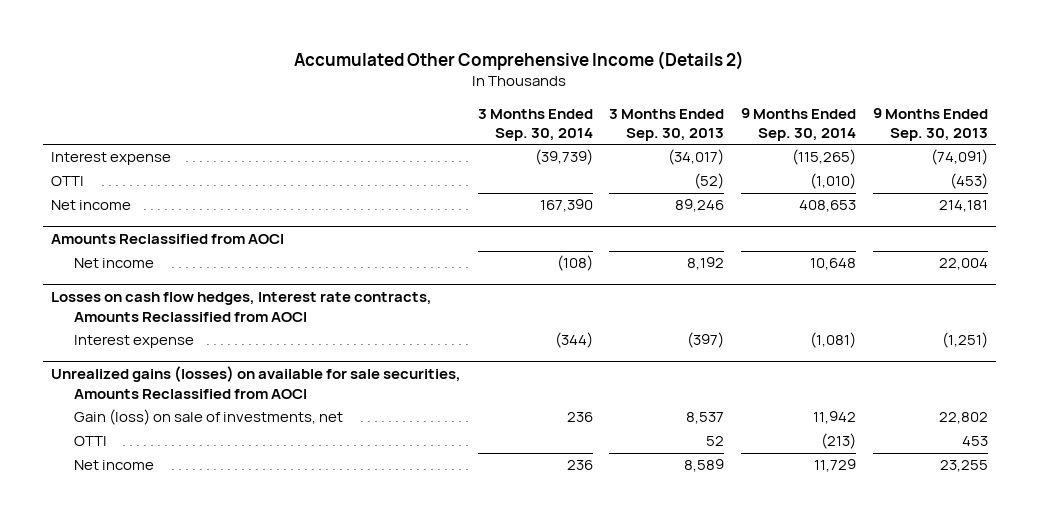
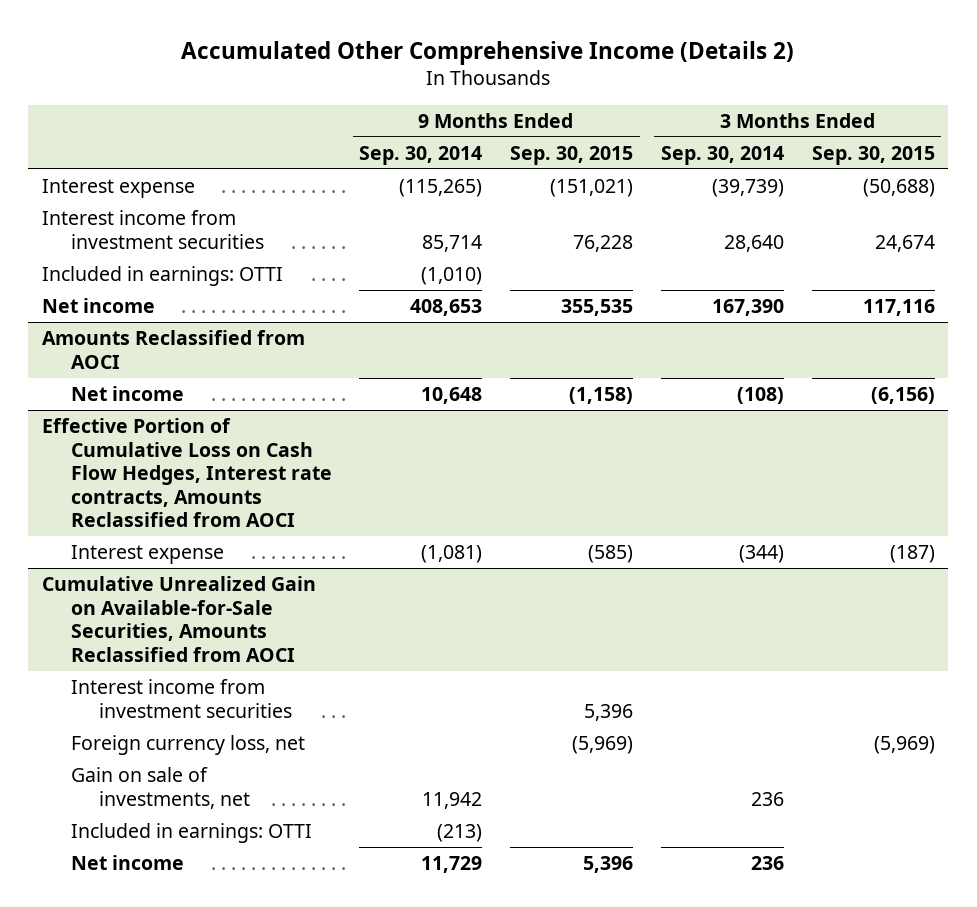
[609,108,725,142] 3 Months Ended Sep. 30, 2013 -> none
[872,107,988,142] 9 Months Ended Sep. 30, 2013 -> none
none -> [510,145,634,165] Sep. 30, 2015
none -> [811,145,935,165] Sep. 30, 2015
none -> [42,210,264,249] Interest income from investment securities
[51,176,85,187] OTTI -> [42,266,284,287] Included in earnings: OTTI
[51,292,433,322] Losses on cash flow hedges, Interest rate contracts, Amounts Reclassified from AOCI -> [42,418,332,528] Effective Portion of Cumulative Loss on Cash Flow Hedges, Interest rate contracts, Amounts Reclassified from AOCI
[51,366,462,399] Unrealized gains (losses) on available for sale securities, Amounts Reclassified from AOCI -> [42,576,317,662] Cumulative Unrealized Gain on Available-for-Sale Securities, Amounts Reclassified from AOCI
none -> [70,679,293,718] Interest income from investment securities
none -> [70,735,305,756] Foreign currency loss, net
[74,409,344,426] Gain (loss) on sale of investments, net -> [70,767,251,809] Gain on sale of investments, net
[74,436,108,447] OTTI -> [70,823,312,844] Included in earnings: OTTI

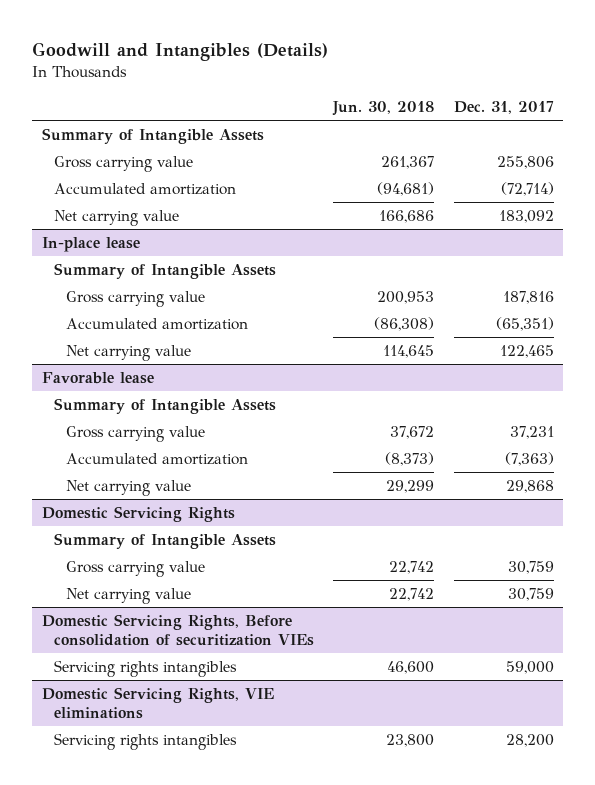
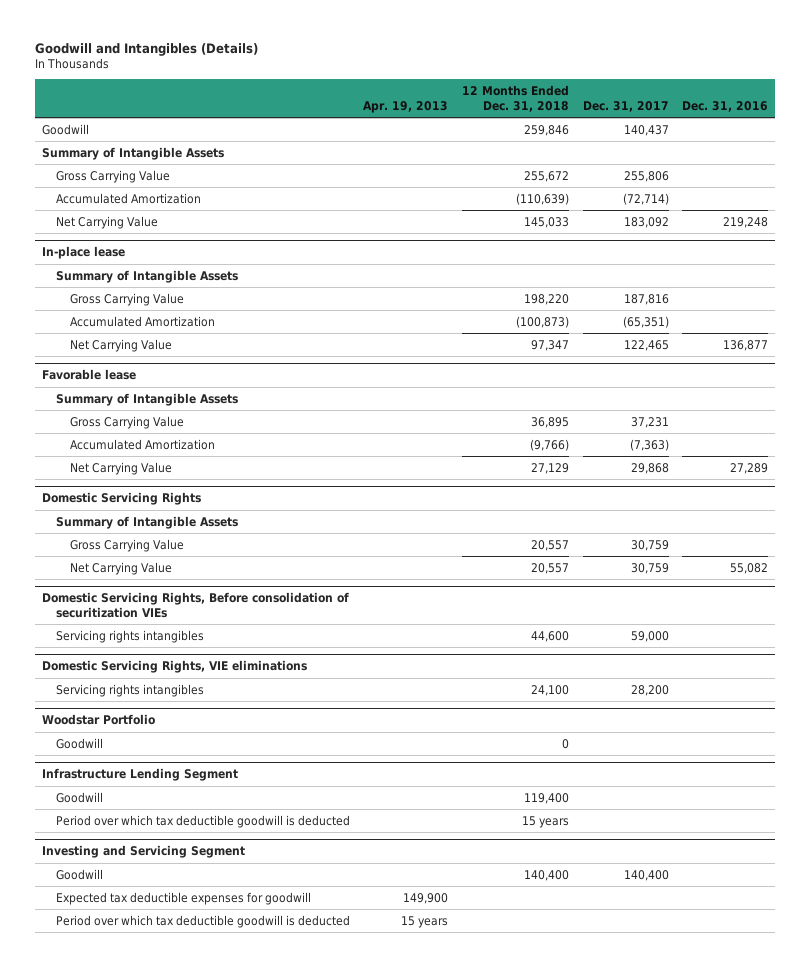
[332,100,435,116] Jun. 30, 2018 -> none
none -> [363,100,449,113] Apr. 19, 2013
none -> [461,85,569,112] 12 Months Ended Dec. 31, 2018
none -> [682,100,769,112] Dec. 31, 2016
none -> [41,123,89,135] Goodwill
[53,156,193,173] Gross carrying value -> [55,169,170,183] Gross Carrying Value
[53,183,236,196] Accumulated amortization -> [55,192,201,204] Accumulated Amortization
[53,210,179,227] Net carrying value -> [55,215,158,229] Net Carrying Value
[65,291,205,308] Gross carrying value -> [69,292,184,306] Gross Carrying Value
[65,318,248,331] Accumulated amortization -> [69,315,215,327] Accumulated Amortization
[65,345,191,362] Net carrying value -> [69,338,172,352] Net Carrying Value
[65,426,205,443] Gross carrying value -> [69,415,184,429] Gross Carrying Value
[65,453,248,466] Accumulated amortization -> [69,438,215,450] Accumulated Amortization
[65,480,191,497] Net carrying value -> [69,461,172,475] Net Carrying Value
[65,561,205,578] Gross carrying value -> [69,538,184,552] Gross Carrying Value
[65,588,191,605] Net carrying value -> [69,561,172,575] Net Carrying Value
none -> [41,714,155,726] Woodstar Portfolio
none -> [55,737,103,749] Goodwill
none -> [41,768,238,782] Infrastructure Lending Segment
none -> [55,791,103,803] Goodwill
none -> [55,814,350,828] Period over which tax deductible goodwill is deducted
none -> [41,845,245,859] Investing and Servicing Segment
none -> [55,868,103,880] Goodwill
none -> [55,891,311,905] Expected tax deductible expenses for goodwill
none -> [55,914,350,928] Period over which tax deductible goodwill is deducted

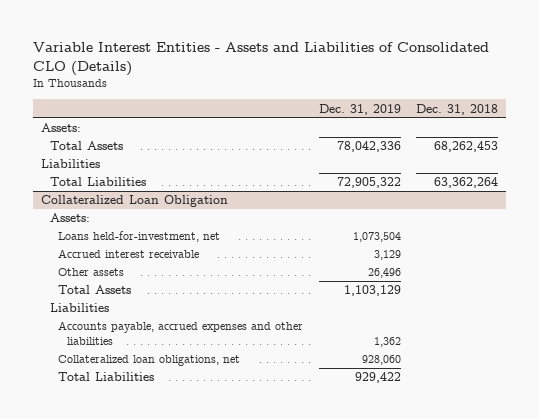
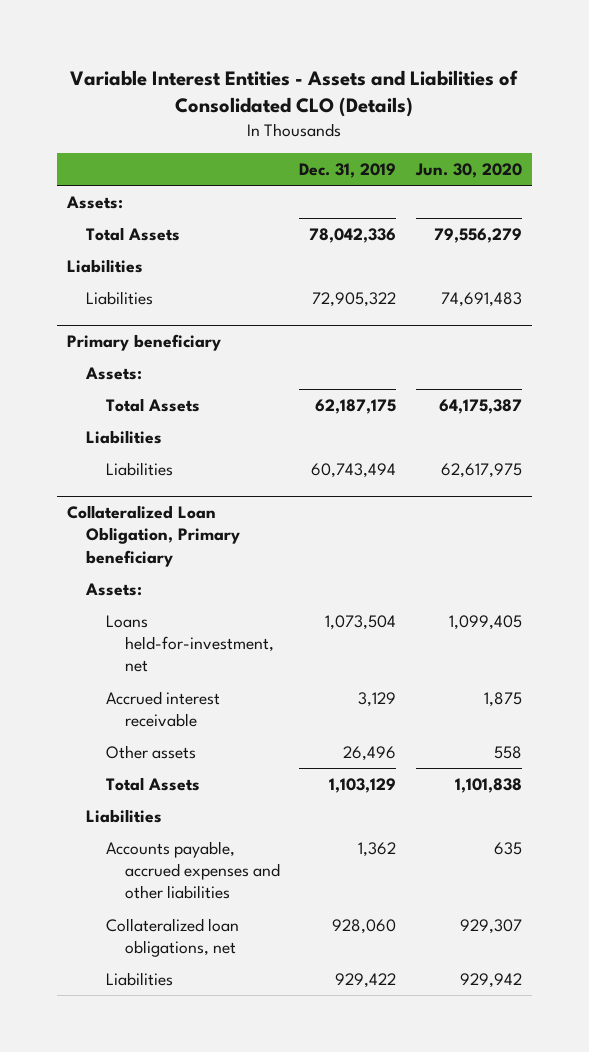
[416,103,499,115] Dec. 31, 2018 -> none
none -> [414,163,522,179] Jun. 30, 2020
[41,195,229,208] Collateralized Loan Obligation -> none
[49,177,146,187] Total Liabilities -> [86,290,154,305] Liabilities
none -> [67,333,222,351] Primary beneficiary
none -> [105,397,200,412] Total Assets
none -> [86,429,163,444] Liabilities
none -> [105,461,173,476] Liabilities
none -> [67,504,241,567] Collateralized Loan Obligation, Primary beneficiary
none -> [85,582,143,596] Assets:
[58,372,155,382] Total Liabilities -> [105,971,173,986] Liabilities

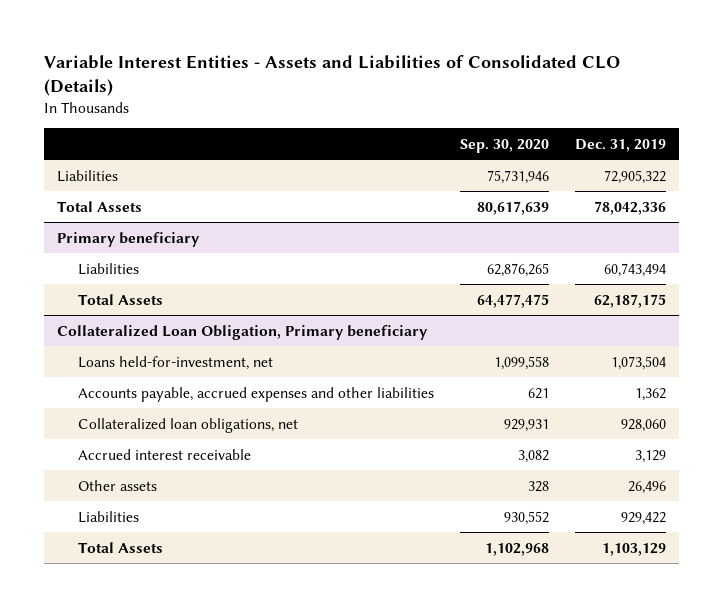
[414,163,522,179] Jun. 30, 2020 -> none
none -> [459,138,549,153] Sep. 30, 2020
[66,195,124,209] Assets: -> none
[67,258,144,273] Liabilities -> none
[86,226,181,241] Total Assets -> [56,200,142,212] Total Assets
[85,366,143,380] Assets: -> none
[86,429,163,444] Liabilities -> none
[105,397,200,412] Total Assets -> [77,293,163,305] Total Assets
[85,582,143,596] Assets: -> none
[86,808,163,823] Liabilities -> none
[105,690,220,728] Accrued interest receivable -> [77,448,251,460] Accrued interest receivable
[105,744,196,759] Other assets -> [77,479,157,491] Other assets
[105,776,200,791] Total Assets -> [77,541,163,553] Total Assets

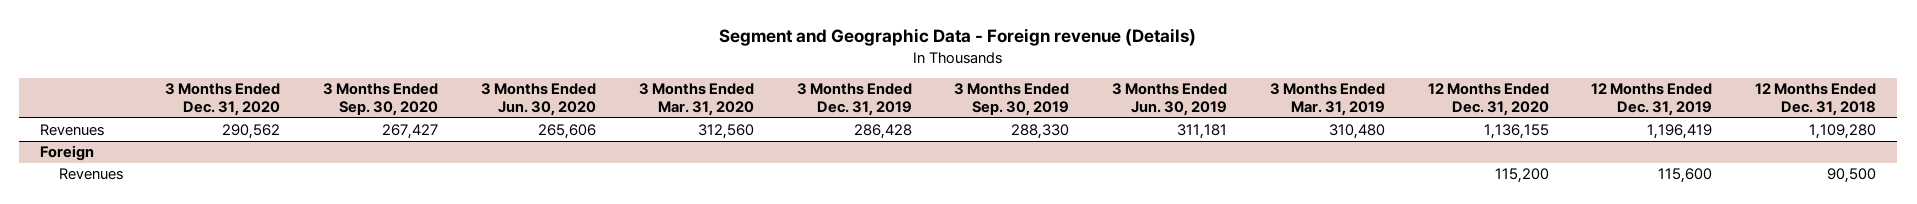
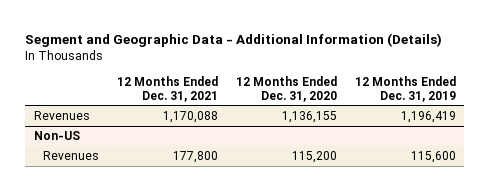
[719,28,1197,47] Segment and Geographic Data - Foreign revenue (Details) -> [25,32,443,47] Segment and Geographic Data - Additional Information (Details)
[165,82,281,117] 3 Months Ended Dec. 31, 2020 -> none
[323,82,439,117] 3 Months Ended Sep. 30, 2020 -> none
[480,82,596,117] 3 Months Ended Jun. 30, 2020 -> none
[638,82,754,117] 3 Months Ended Mar. 31, 2020 -> none
[796,82,912,117] 3 Months Ended Dec. 31, 2019 -> none
[954,82,1070,117] 3 Months Ended Sep. 30, 2019 -> none
[1112,82,1228,117] 3 Months Ended Jun. 30, 2019 -> none
[1269,82,1385,117] 3 Months Ended Mar. 31, 2019 -> none
[1755,82,1877,117] 12 Months Ended Dec. 31, 2018 -> none
none -> [117,75,219,102] 12 Months Ended Dec. 31, 2021
[40,145,95,162] Foreign -> [34,131,81,141] Non-US

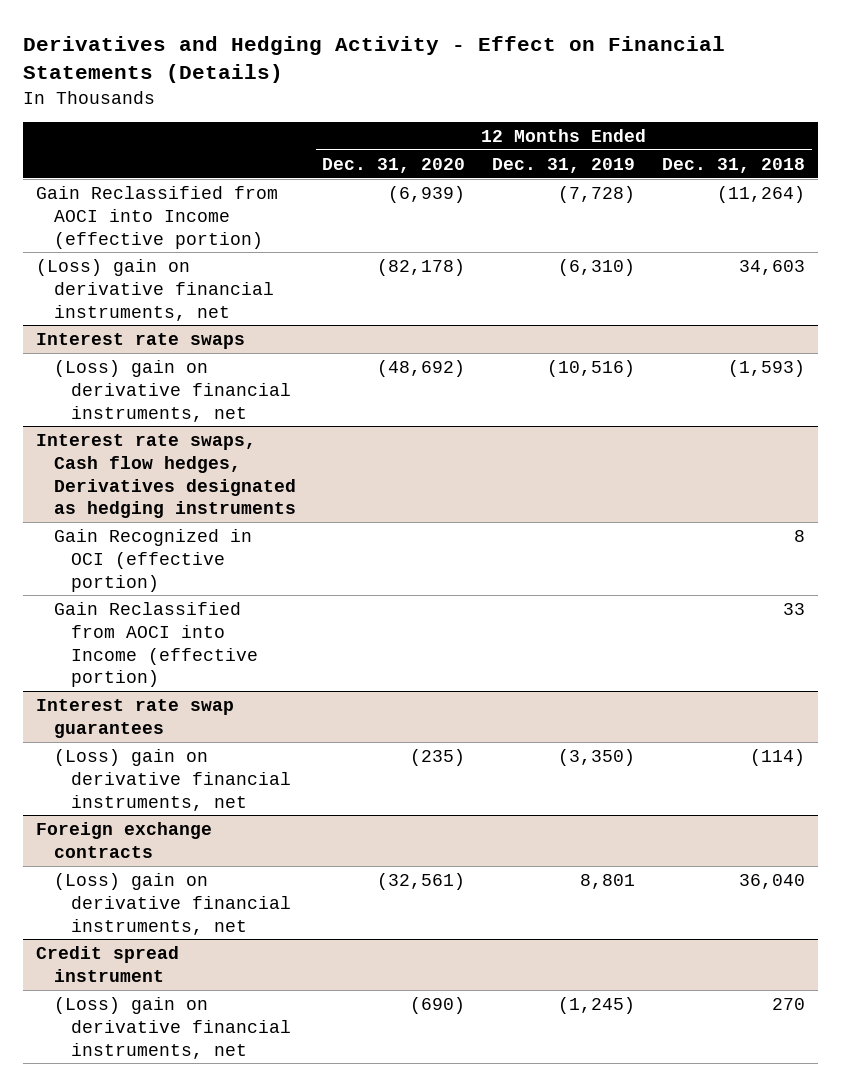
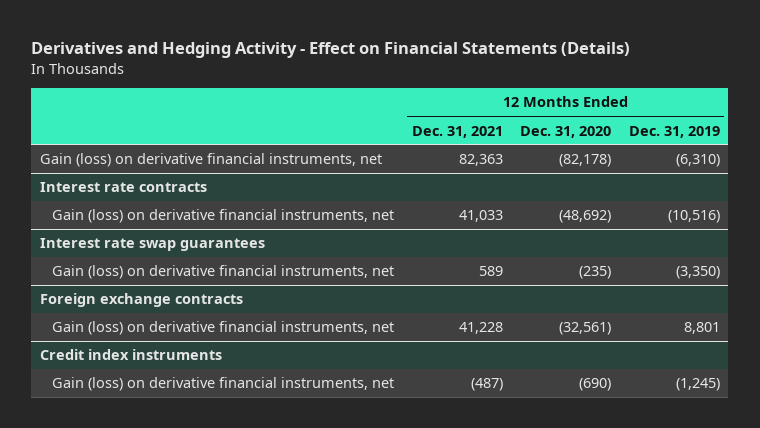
[662,157,806,173] Dec. 31, 2018 -> none
none -> [411,125,503,138] Dec. 31, 2021
[36,185,279,249] Gain Reclassified from AOCI into Income (effective portion) -> none
[36,433,296,519] Interest rate swaps, Cash flow hedges, Derivatives designated as hedging instruments -> none
[53,528,252,592] Gain Recognized in OCI (effective portion) -> none
[53,601,259,688] Gain Reclassified from AOCI into Income (effective portion) -> none
[36,258,274,321] (Loss) gain on derivative financial instruments, net -> [40,153,383,168] Gain (loss) on derivative financial instruments, net
[36,332,246,349] Interest rate swaps -> [40,182,208,193] Interest rate contracts
[53,359,292,422] (Loss) gain on derivative financial instruments, net -> [52,209,395,224] Gain (loss) on derivative financial instruments, net
[53,748,292,811] (Loss) gain on derivative financial instruments, net -> [52,265,395,280] Gain (loss) on derivative financial instruments, net
[53,872,292,935] (Loss) gain on derivative financial instruments, net -> [52,321,395,336] Gain (loss) on derivative financial instruments, net
[36,945,180,982] Credit spread instrument -> [40,349,223,361] Credit index instruments
[53,996,292,1059] (Loss) gain on derivative financial instruments, net -> [52,377,395,392] Gain (loss) on derivative financial instruments, net

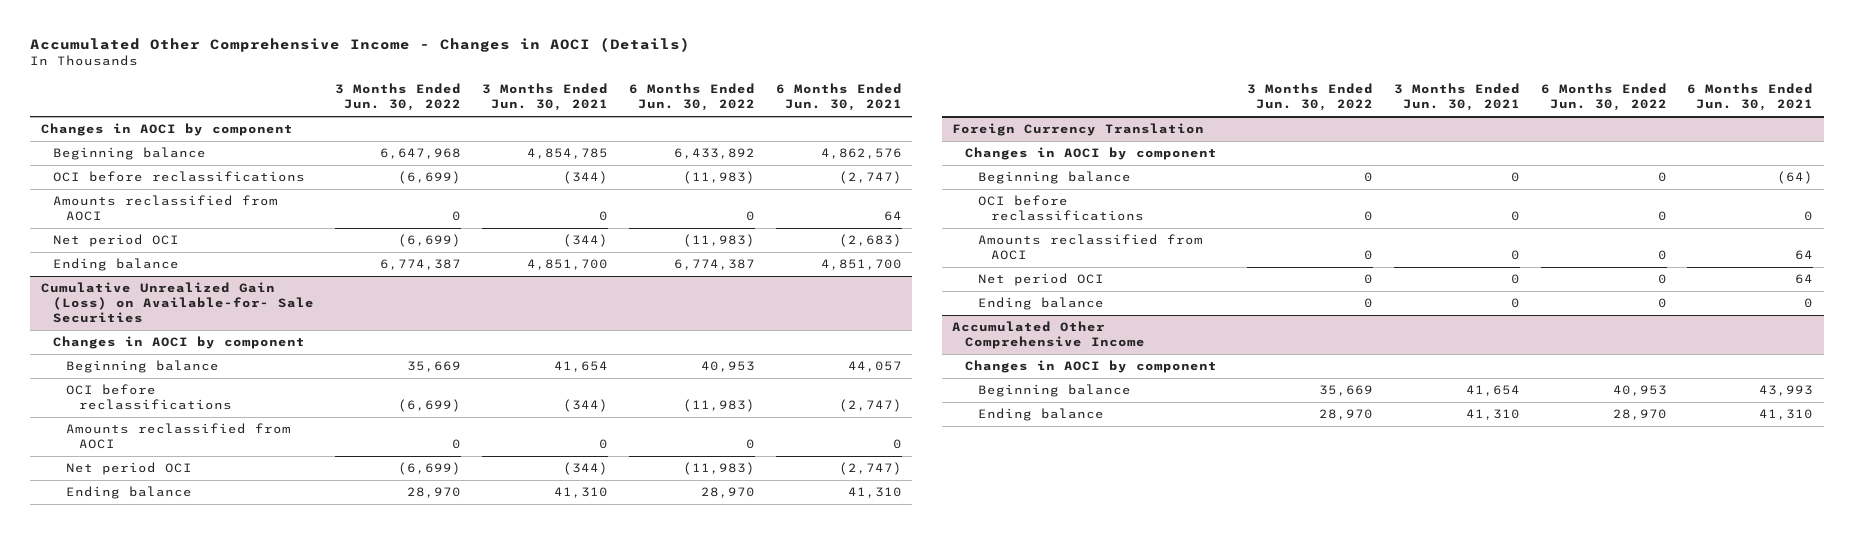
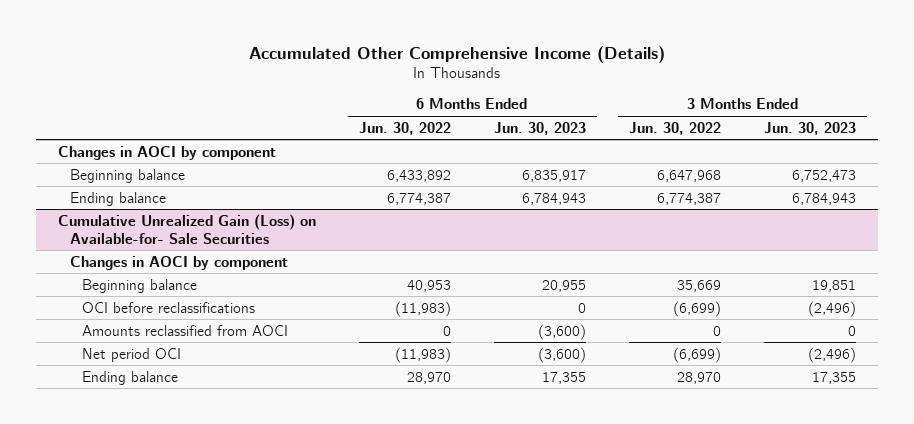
[30,36,691,52] Accumulated Other Comprehensive Income - Changes in AOCI (Details) -> [248,45,665,63] Accumulated Other Comprehensive Income (Details)
[482,83,609,112] 3 Months Ended Jun. 30, 2021 -> none
[775,83,902,112] 6 Months Ended Jun. 30, 2021 -> none
none -> [493,121,586,135] Jun. 30, 2023
none -> [764,121,857,135] Jun. 30, 2023
[53,171,306,183] OCI before reclassifications -> none
[53,195,279,222] Amounts reclassified from AOCI -> none
[53,234,180,248] Net period OCI -> none
[952,123,1205,137] Foreign Currency Translation -> none
[965,147,1218,161] Changes in AOCI by component -> none
[978,171,1132,185] Beginning balance -> none
[978,195,1144,222] OCI before reclassifications -> none
[978,234,1204,261] Amounts reclassified from AOCI -> none
[978,273,1105,287] Net period OCI -> none
[978,297,1105,311] Ending balance -> none
[952,321,1146,350] Accumulated Other Comprehensive Income -> none
[965,360,1218,374] Changes in AOCI by component -> none
[978,384,1132,398] Beginning balance -> none
[978,408,1105,422] Ending balance -> none

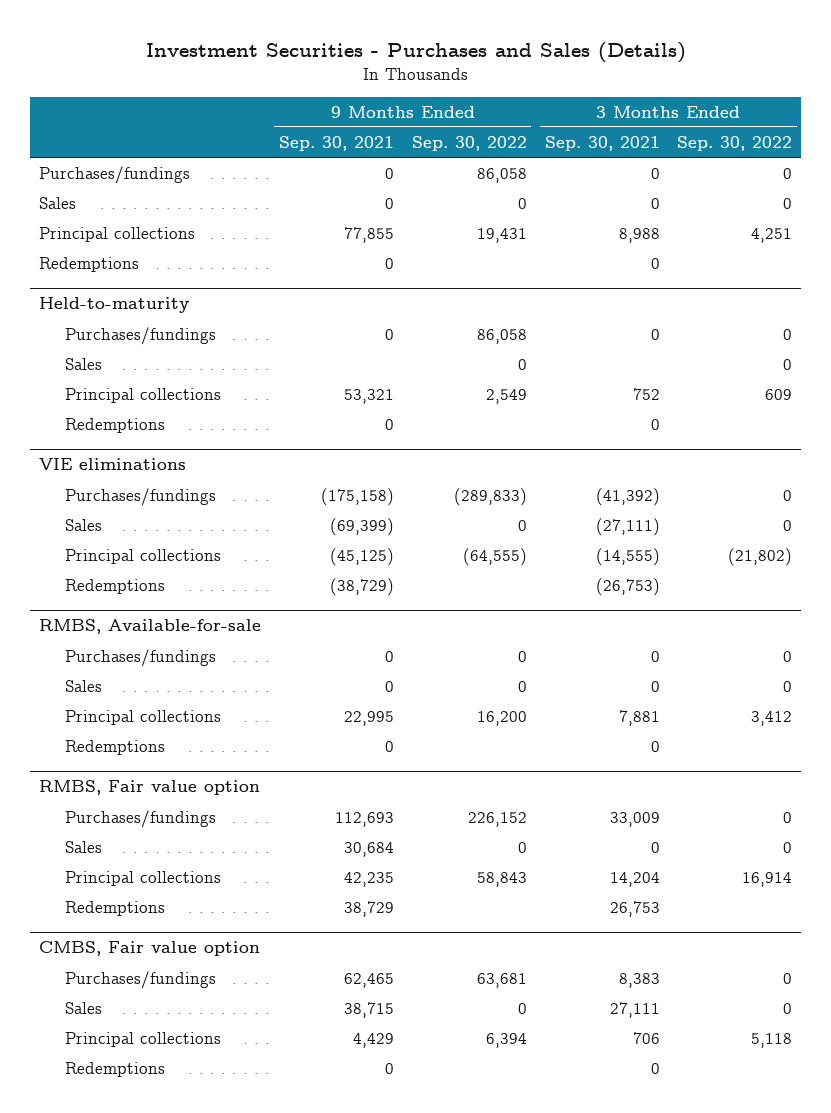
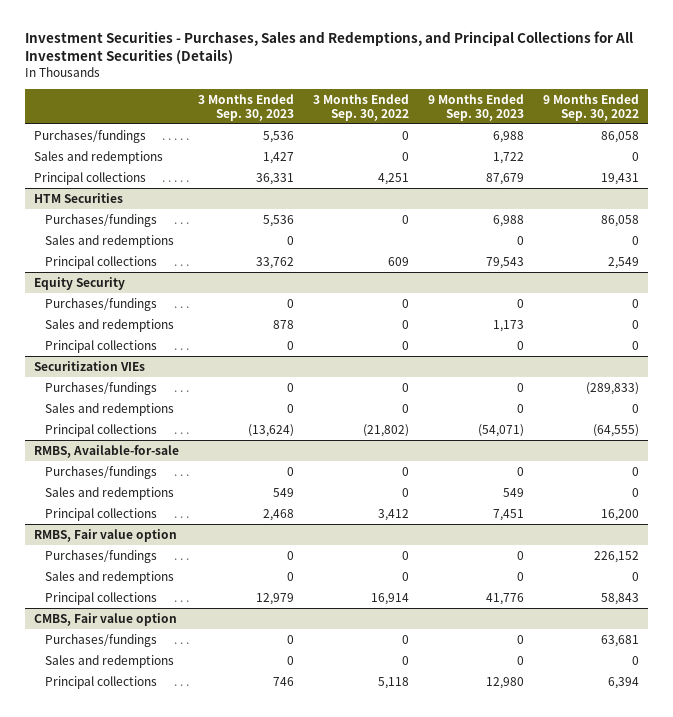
[145,41,686,63] Investment Securities - Purchases and Sales (Details) -> [24,31,633,65] Investment Securities - Purchases, Sales and Redemptions, and Principal Collections for All Investment Securities (Details)
[278,135,394,151] Sep. 30, 2021 -> none
[544,135,660,151] Sep. 30, 2021 -> none
none -> [198,93,295,121] 3 Months Ended Sep. 30, 2023
none -> [428,93,525,121] 9 Months Ended Sep. 30, 2023
[39,197,77,210] Sales -> none
none -> [34,150,164,164] Sales and redemptions
[39,257,140,273] Redemptions -> none
[39,297,190,314] Held-to-maturity -> [34,192,124,203] HTM Securities
[65,358,103,371] Sales -> none
none -> [44,234,174,248] Sales and redemptions
[65,418,166,434] Redemptions -> none
none -> [34,276,126,290] Equity Security
none -> [44,297,157,311] Purchases/fundings
none -> [44,318,174,332] Sales and redemptions
none -> [44,339,157,353] Principal collections
[39,458,187,471] VIE eliminations -> [34,360,146,371] Securitization VIEs
[65,519,103,532] Sales -> none
none -> [44,402,174,416] Sales and redemptions
[65,579,166,595] Redemptions -> none
[65,680,103,693] Sales -> none
none -> [44,486,174,500] Sales and redemptions
[65,740,166,756] Redemptions -> none
[65,841,103,854] Sales -> none
none -> [44,570,174,584] Sales and redemptions
[65,901,166,917] Redemptions -> none
[65,1002,103,1015] Sales -> none
none -> [44,654,174,668] Sales and redemptions
[65,1062,166,1078] Redemptions -> none

